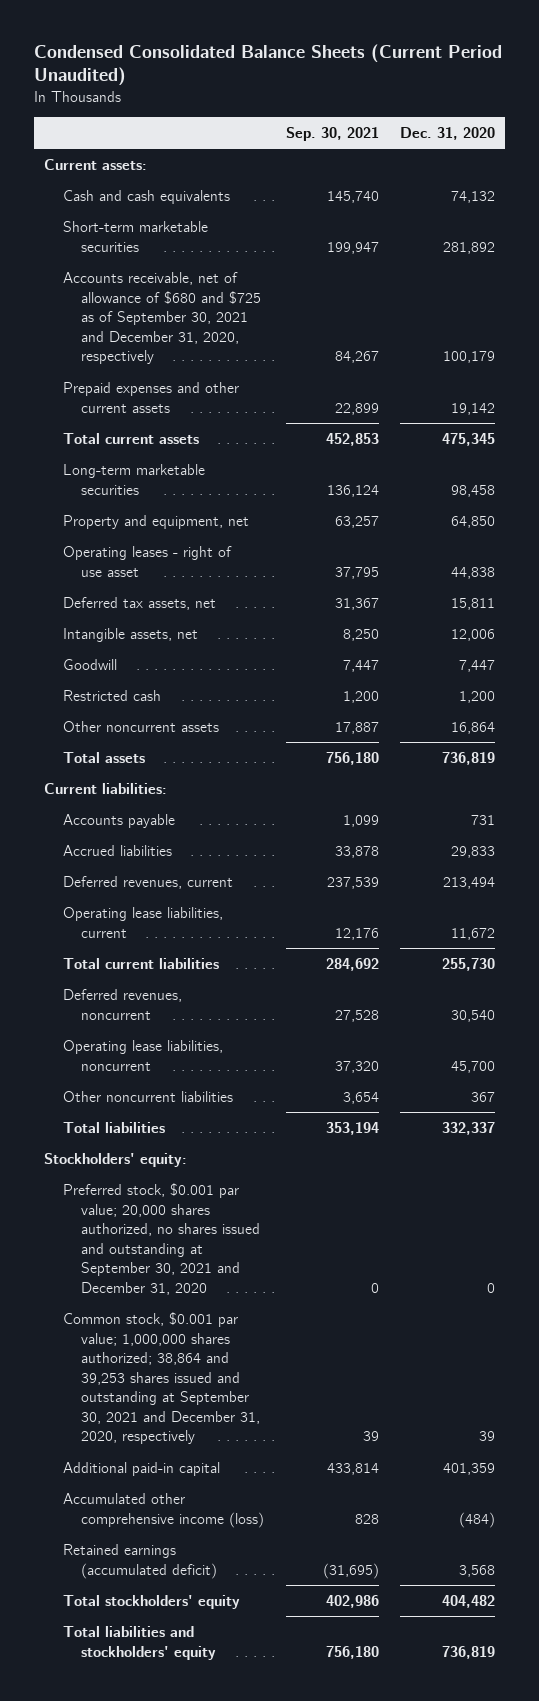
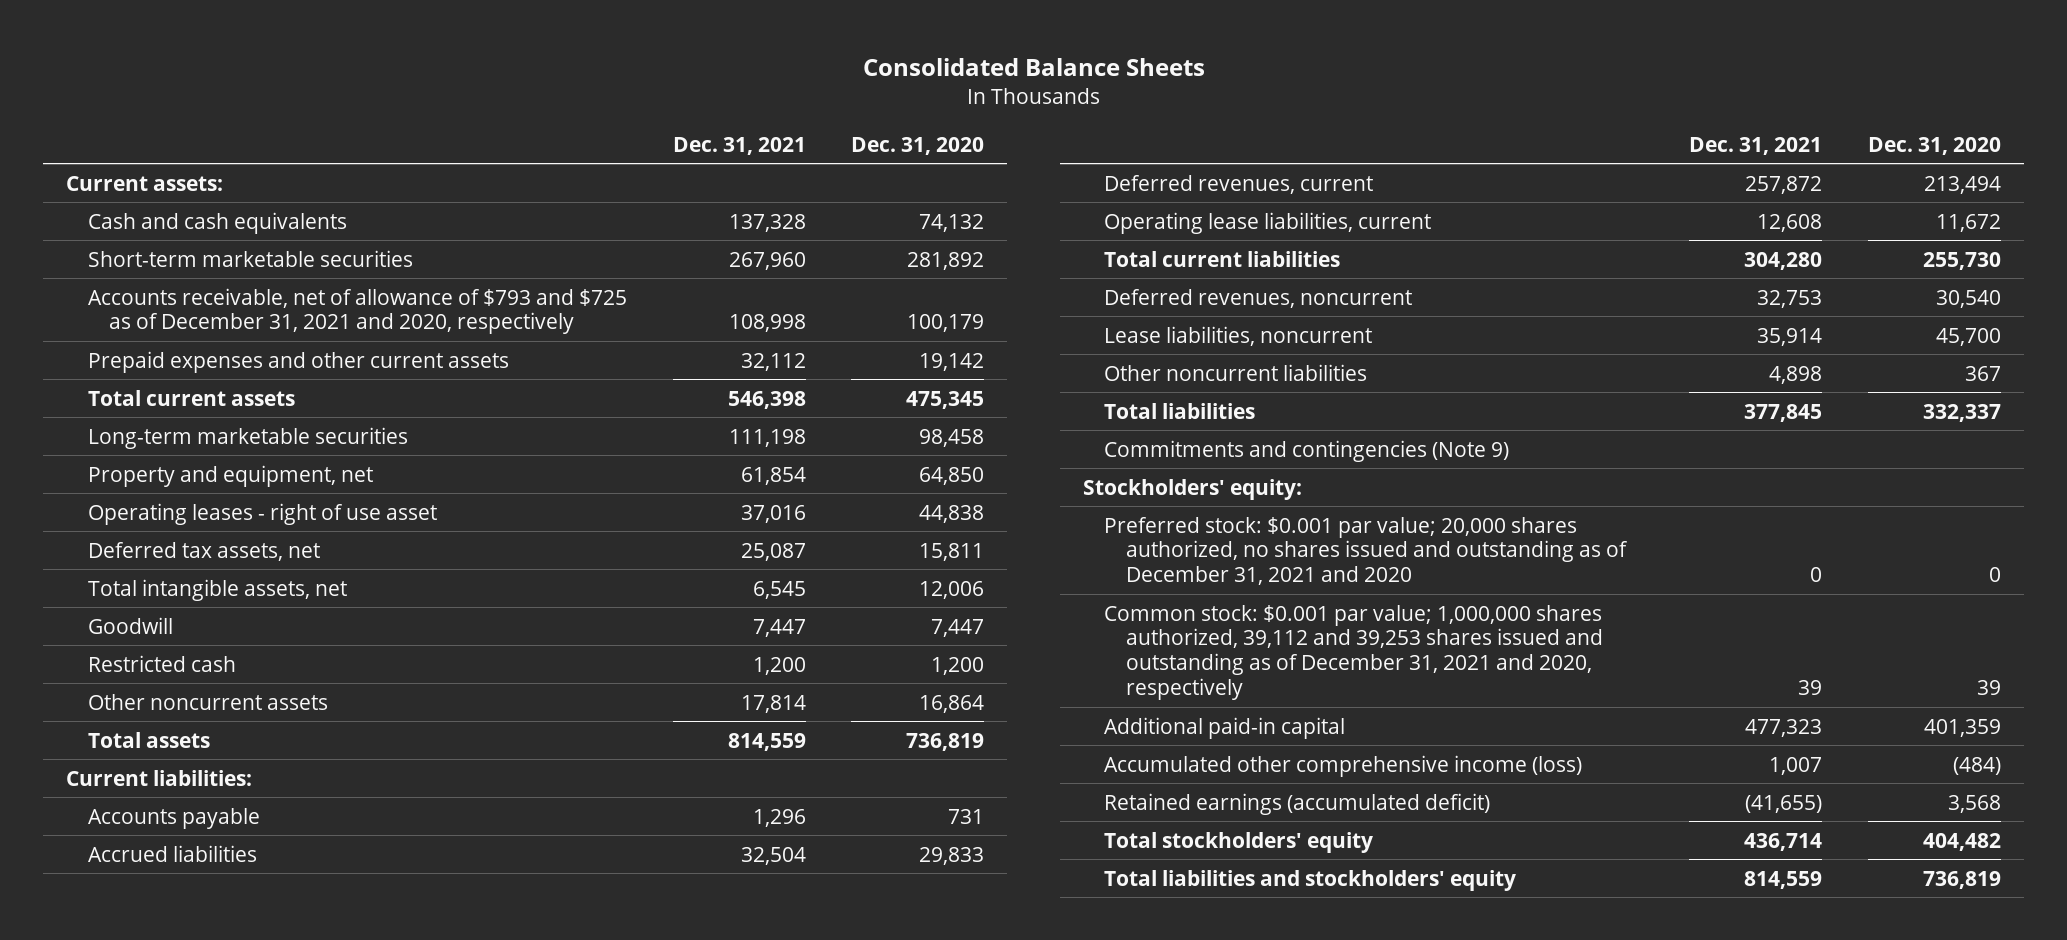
[33,43,502,87] Condensed Consolidated Balance Sheets (Current Period Unaudited) -> [862,57,1205,76] Consolidated Balance Sheets
[285,126,379,141] Sep. 30, 2021 -> none
none -> [672,136,806,155] Dec. 31, 2021
[62,271,262,365] Accounts receivable, net of allowance of $680 and $725 as of September 30, 2021 and December 31, 2020, respectively -> [87,287,627,335] Accounts receivable, net of allowance of $793 and $725 as of December 31, 2021 and 2020, respectively
[62,627,198,642] Intangible assets, net -> [87,578,347,601] Total intangible assets, net
[62,1039,223,1071] Operating lease liabilities, noncurrent -> [1104,325,1373,346] Lease liabilities, noncurrent
none -> [1104,439,1510,462] Commitments and contingencies (Note 9)
[62,1182,261,1295] Preferred stock, $0.001 par value; 20,000 shares authorized, no shares issued and outstanding at September 30, 2021 and December 31, 2020 -> [1104,516,1628,586] Preferred stock: $0.001 par value; 20,000 shares authorized, no shares issued and outstanding as of December 31, 2021 and 2020
[62,1311,261,1445] Common stock, $0.001 par value; 1,000,000 shares authorized; 38,864 and 39,253 shares issued and outstanding at September 30, 2021 and December 31, 2020, respectively -> [1104,604,1603,700] Common stock: $0.001 par value; 1,000,000 shares authorized, 39,112 and 39,253 shares issued and outstanding as of December 31, 2021 and 2020, respectively

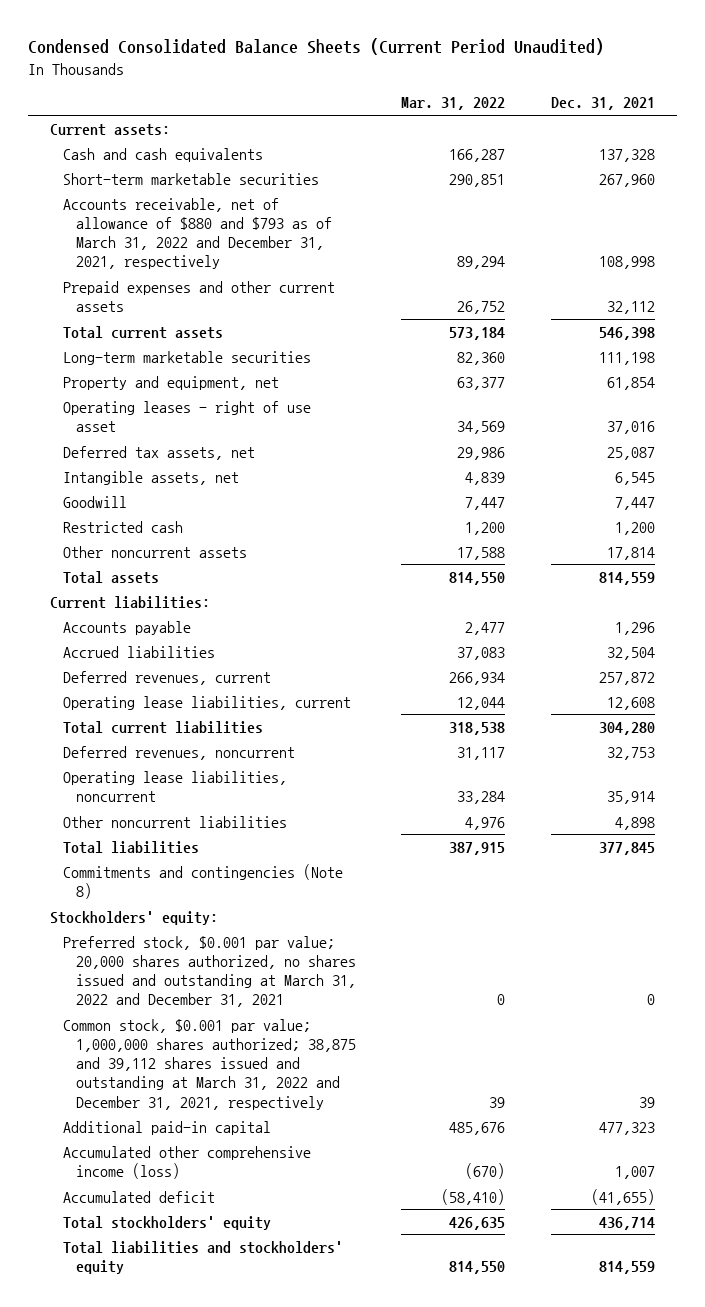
[862,57,1205,76] Consolidated Balance Sheets -> [27,38,604,56] Condensed Consolidated Balance Sheets (Current Period Unaudited)
[851,136,985,155] Dec. 31, 2020 -> none
none -> [401,97,506,111] Mar. 31, 2022
[87,287,627,335] Accounts receivable, net of allowance of $793 and $725 as of December 31, 2021 and 2020, respectively -> [63,197,332,270] Accounts receivable, net of allowance of $880 and $793 as of March 31, 2022 and December 31, 2021, respectively
[87,578,347,601] Total intangible assets, net -> [63,470,240,485] Intangible assets, net
[1104,325,1373,346] Lease liabilities, noncurrent -> [63,770,288,802] Operating lease liabilities, noncurrent
[1104,439,1510,462] Commitments and contingencies (Note 9) -> [63,863,344,899] Commitments and contingencies (Note 8)
[1104,516,1628,586] Preferred stock: $0.001 par value; 20,000 shares authorized, no shares issued and outstanding as of December 31, 2021 and 2020 -> [63,935,356,1008] Preferred stock, $0.001 par value; 20,000 shares authorized, no shares issued and outstanding at March 31, 2022 and December 31, 2021
[1104,604,1603,700] Common stock: $0.001 par value; 1,000,000 shares authorized, 39,112 and 39,253 shares issued and outstanding as of December 31, 2021 and 2020, respectively -> [63,1018,356,1110] Common stock, $0.001 par value; 1,000,000 shares authorized; 38,875 and 39,112 shares issued and outstanding at March 31, 2022 and December 31, 2021, respectively
[1104,792,1491,815] Retained earnings (accumulated deficit) -> [63,1190,216,1203] Accumulated deficit

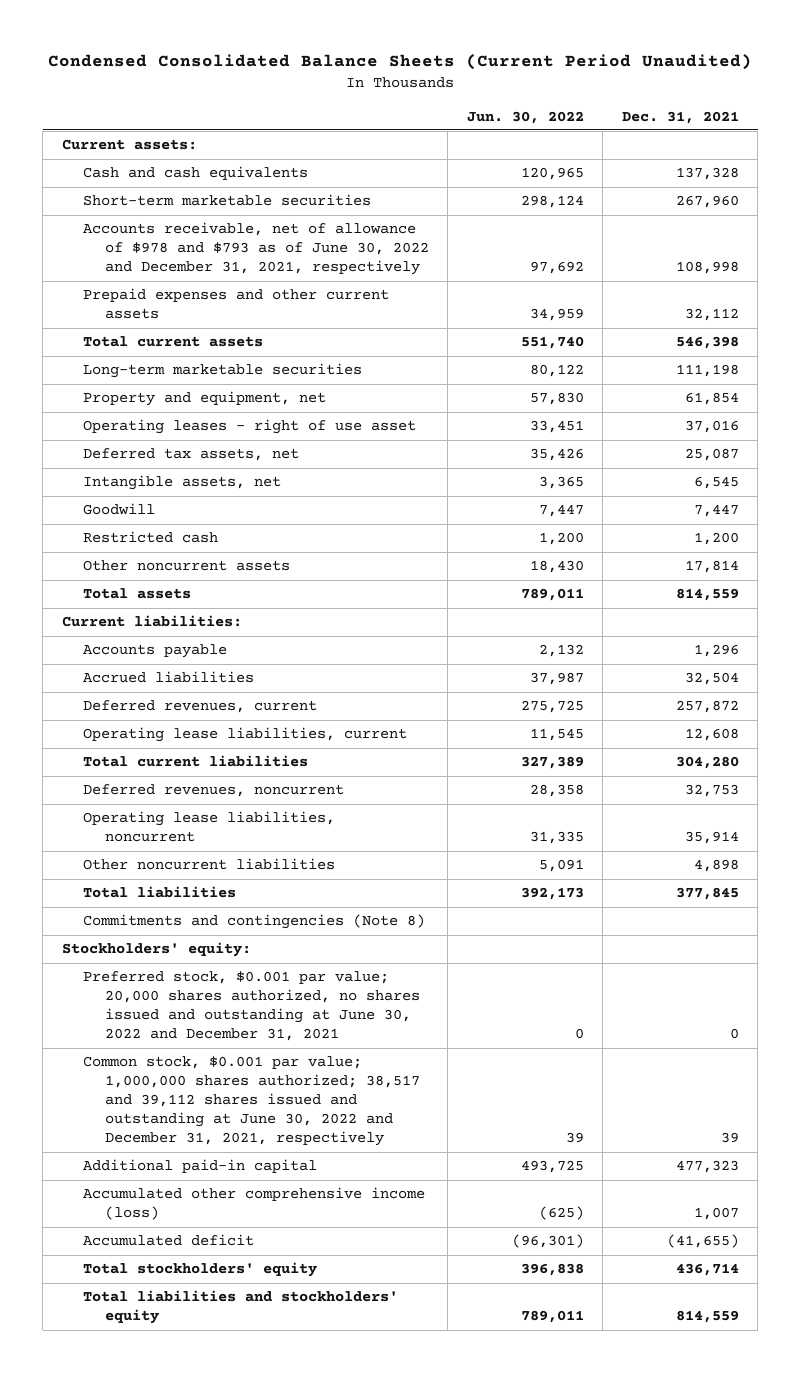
[401,97,506,111] Mar. 31, 2022 -> none
none -> [466,110,584,124] Jun. 30, 2022
[63,197,332,270] Accounts receivable, net of allowance of $880 and $793 as of March 31, 2022 and December 31, 2021, respectively -> [83,222,429,276] Accounts receivable, net of allowance of $978 and $793 as of June 30, 2022 and December 31, 2021, respectively
[63,935,356,1008] Preferred stock, $0.001 par value; 20,000 shares authorized, no shares issued and outstanding at March 31, 2022 and December 31, 2021 -> [83,971,420,1042] Preferred stock, $0.001 par value; 20,000 shares authorized, no shares issued and outstanding at June 30, 2022 and December 31, 2021
[63,1018,356,1110] Common stock, $0.001 par value; 1,000,000 shares authorized; 38,875 and 39,112 shares issued and outstanding at March 31, 2022 and December 31, 2021, respectively -> [83,1056,420,1147] Common stock, $0.001 par value; 1,000,000 shares authorized; 38,517 and 39,112 shares issued and outstanding at June 30, 2022 and December 31, 2021, respectively

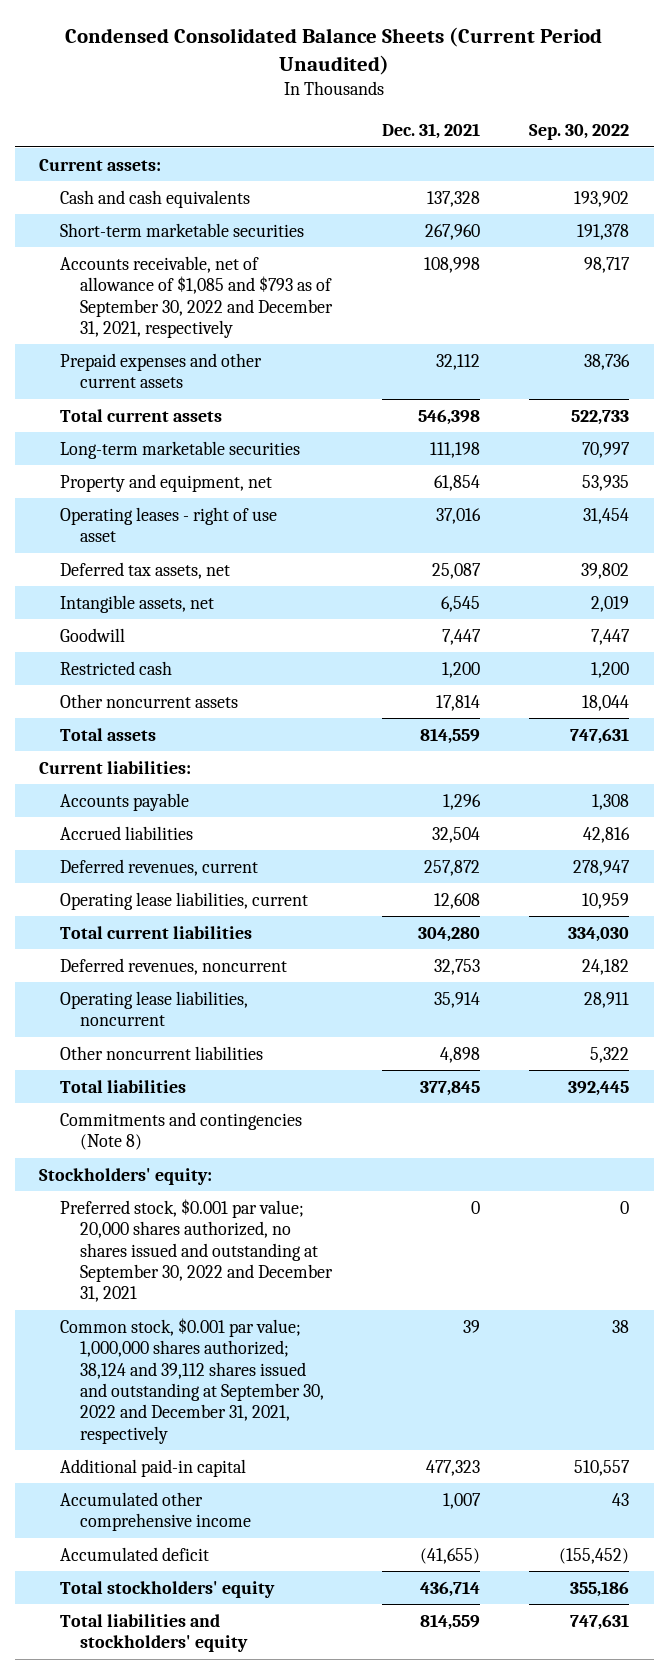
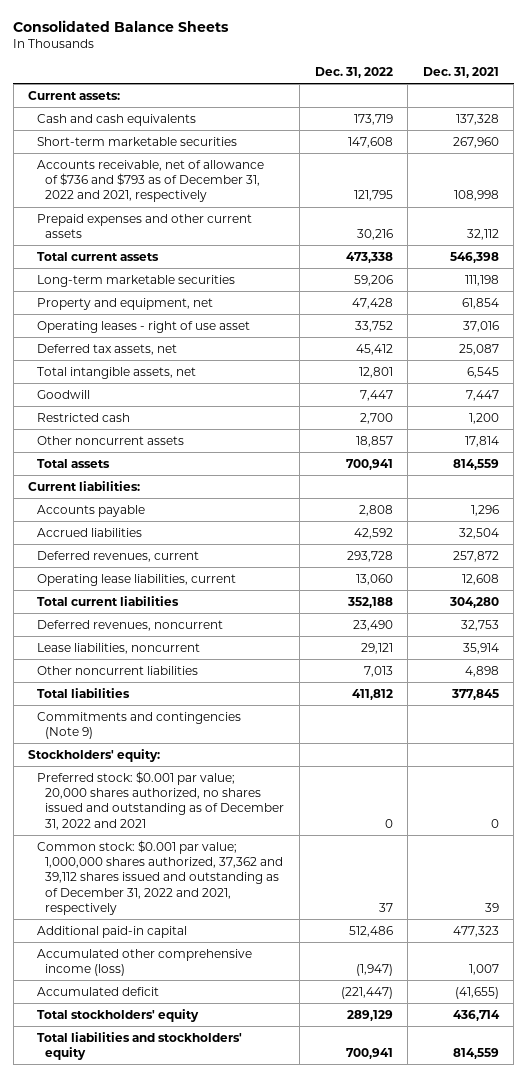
[65,26,603,75] Condensed Consolidated Balance Sheets (Current Period Unaudited) -> [13,19,230,32] Consolidated Balance Sheets
[529,124,630,141] Sep. 30, 2022 -> none
none -> [314,66,393,78] Dec. 31, 2022
[59,255,334,338] Accounts receivable, net of allowance of $1,085 and $793 as of September 30, 2022 and December 31, 2021, respectively -> [36,159,264,203] Accounts receivable, net of allowance of $736 and $793 as of December 31, 2022 and 2021, respectively
[59,594,214,613] Intangible assets, net -> [36,366,196,379] Total intangible assets, net
[59,990,248,1027] Operating lease liabilities, noncurrent -> [36,642,200,654] Lease liabilities, noncurrent
[59,1111,302,1151] Commitments and contingencies (Note 8) -> [36,711,241,740] Commitments and contingencies (Note 9)
[59,1198,334,1303] Preferred stock, $0.001 par value; 20,000 shares authorized, no shares issued and outstanding at September 30, 2022 and December 31, 2021 -> [36,770,285,830] Preferred stock: $0.001 par value; 20,000 shares authorized, no shares issued and outstanding as of December 31, 2022 and 2021
[59,1317,325,1444] Common stock, $0.001 par value; 1,000,000 shares authorized; 38,124 and 39,112 shares issued and outstanding at September 30, 2022 and December 31, 2021, respectively -> [36,839,284,916] Common stock: $0.001 par value; 1,000,000 shares authorized, 37,362 and 39,112 shares issued and outstanding as of December 31, 2022 and 2021, respectively
[59,1491,252,1532] Accumulated other comprehensive income -> [36,948,252,977] Accumulated other comprehensive income (loss)

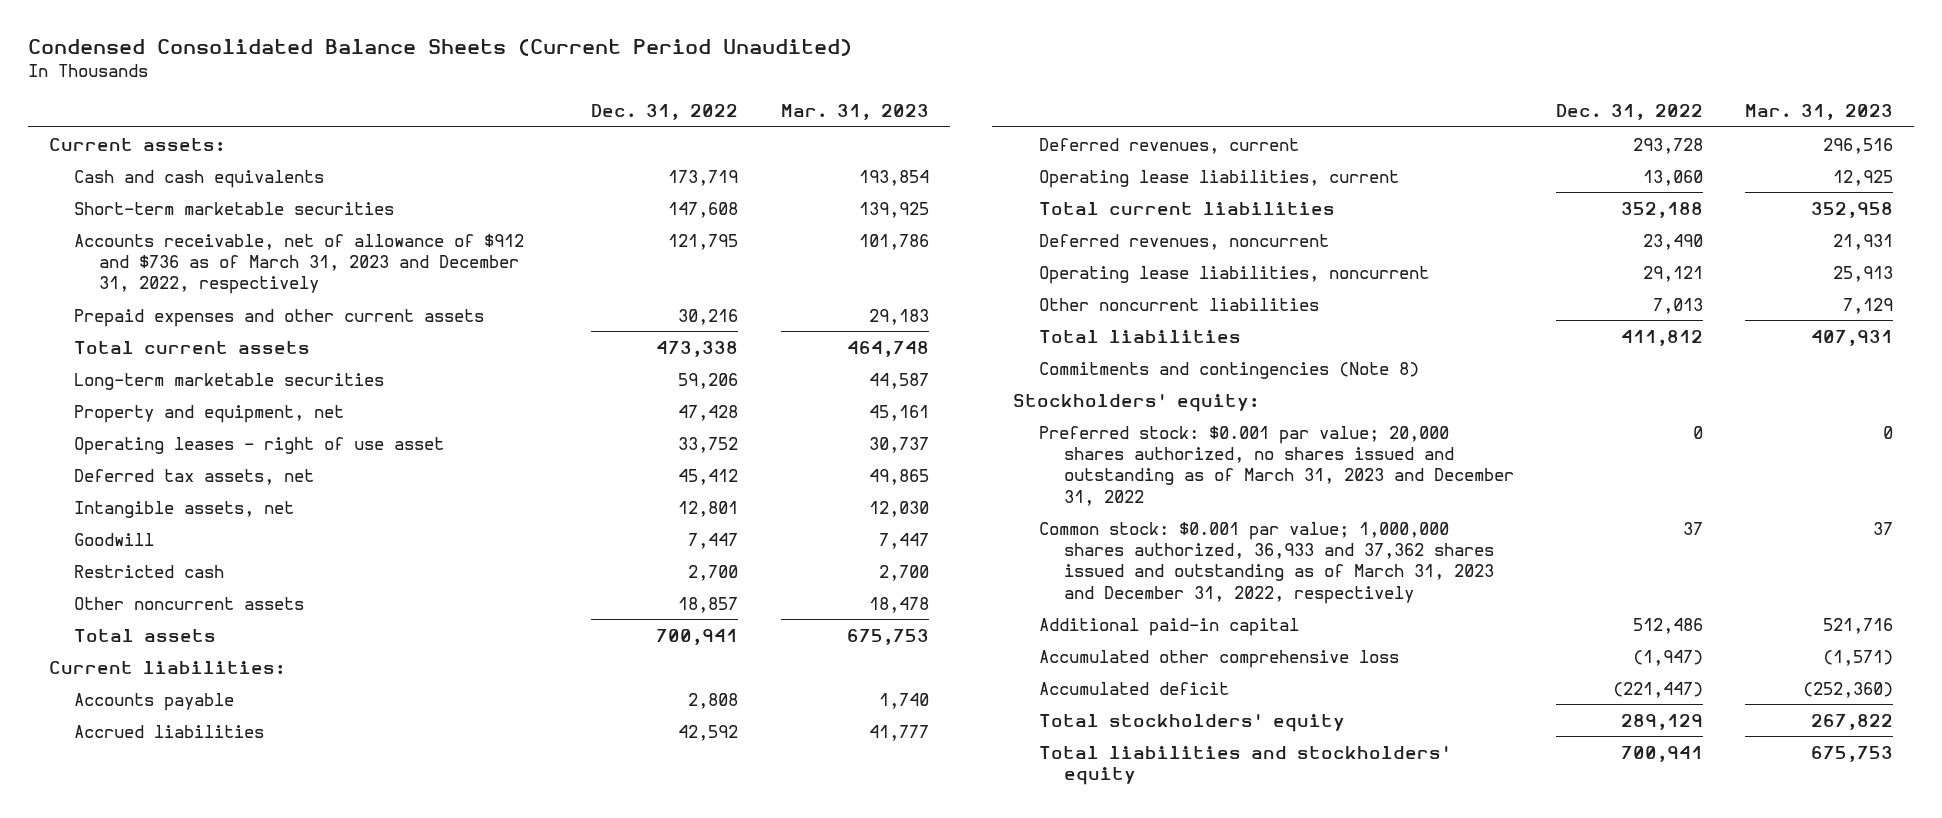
[13,19,230,32] Consolidated Balance Sheets -> [27,39,852,57] Condensed Consolidated Balance Sheets (Current Period Unaudited)
[422,66,499,78] Dec. 31, 2021 -> none
none -> [780,103,929,120] Mar. 31, 2023
[36,159,264,203] Accounts receivable, net of allowance of $736 and $793 as of December 31, 2022 and 2021, respectively -> [74,233,525,295] Accounts receivable, net of allowance of $912 and $736 as of March 31, 2023 and December 31, 2022, respectively
[36,366,196,379] Total intangible assets, net -> [74,500,295,518] Intangible assets, net
[36,642,200,654] Lease liabilities, noncurrent -> [1038,265,1429,284] Operating lease liabilities, noncurrent
[36,711,241,740] Commitments and contingencies (Note 9) -> [1038,361,1419,379] Commitments and contingencies (Note 8)
[36,770,285,830] Preferred stock: $0.001 par value; 20,000 shares authorized, no shares issued and outstanding as of December 31, 2022 and 2021 -> [1038,425,1514,506] Preferred stock: $0.001 par value; 20,000 shares authorized, no shares issued and outstanding as of March 31, 2023 and December 31, 2022
[36,839,284,916] Common stock: $0.001 par value; 1,000,000 shares authorized, 37,362 and 39,112 shares issued and outstanding as of December 31, 2022 and 2021, respectively -> [1038,521,1494,604] Common stock: $0.001 par value; 1,000,000 shares authorized, 36,933 and 37,362 shares issued and outstanding as of March 31, 2023 and December 31, 2022, respectively
[36,948,252,977] Accumulated other comprehensive income (loss) -> [1038,649,1399,668] Accumulated other comprehensive loss

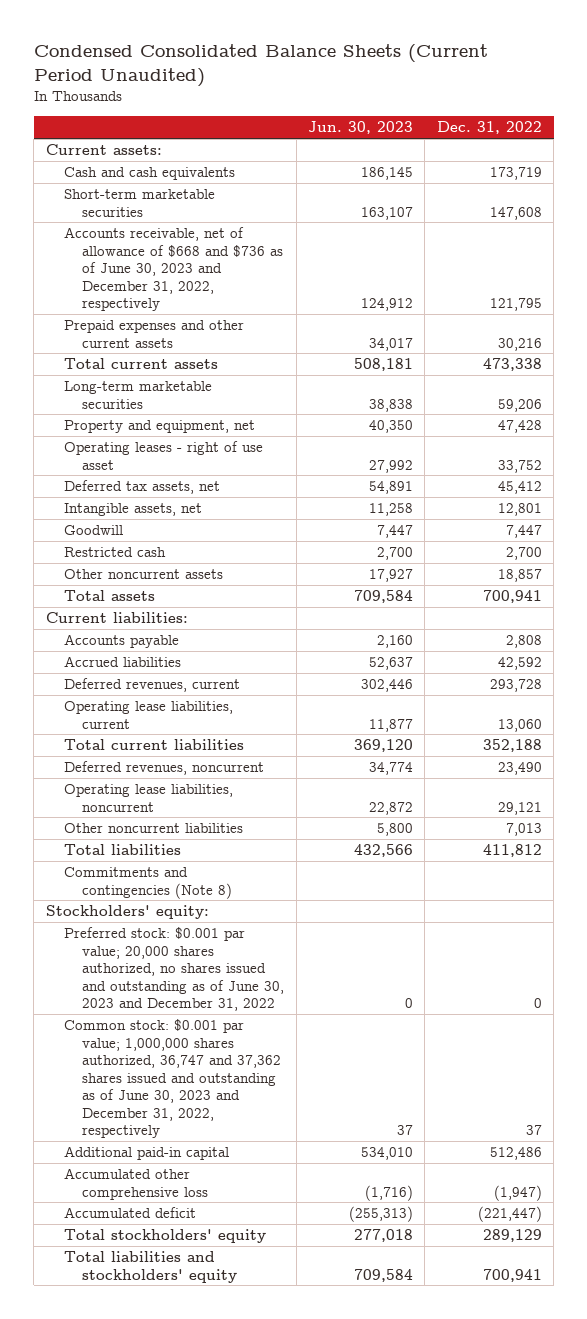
[780,103,929,120] Mar. 31, 2023 -> none
none -> [308,121,414,135] Jun. 30, 2023
[74,233,525,295] Accounts receivable, net of allowance of $912 and $736 as of March 31, 2023 and December 31, 2022, respectively -> [63,227,284,312] Accounts receivable, net of allowance of $668 and $736 as of June 30, 2023 and December 31, 2022, respectively
[1038,425,1514,506] Preferred stock: $0.001 par value; 20,000 shares authorized, no shares issued and outstanding as of March 31, 2023 and December 31, 2022 -> [63,927,285,1012] Preferred stock: $0.001 par value; 20,000 shares authorized, no shares issued and outstanding as of June 30, 2023 and December 31, 2022
[1038,521,1494,604] Common stock: $0.001 par value; 1,000,000 shares authorized, 36,933 and 37,362 shares issued and outstanding as of March 31, 2023 and December 31, 2022, respectively -> [63,1019,282,1139] Common stock: $0.001 par value; 1,000,000 shares authorized, 36,747 and 37,362 shares issued and outstanding as of June 30, 2023 and December 31, 2022, respectively

